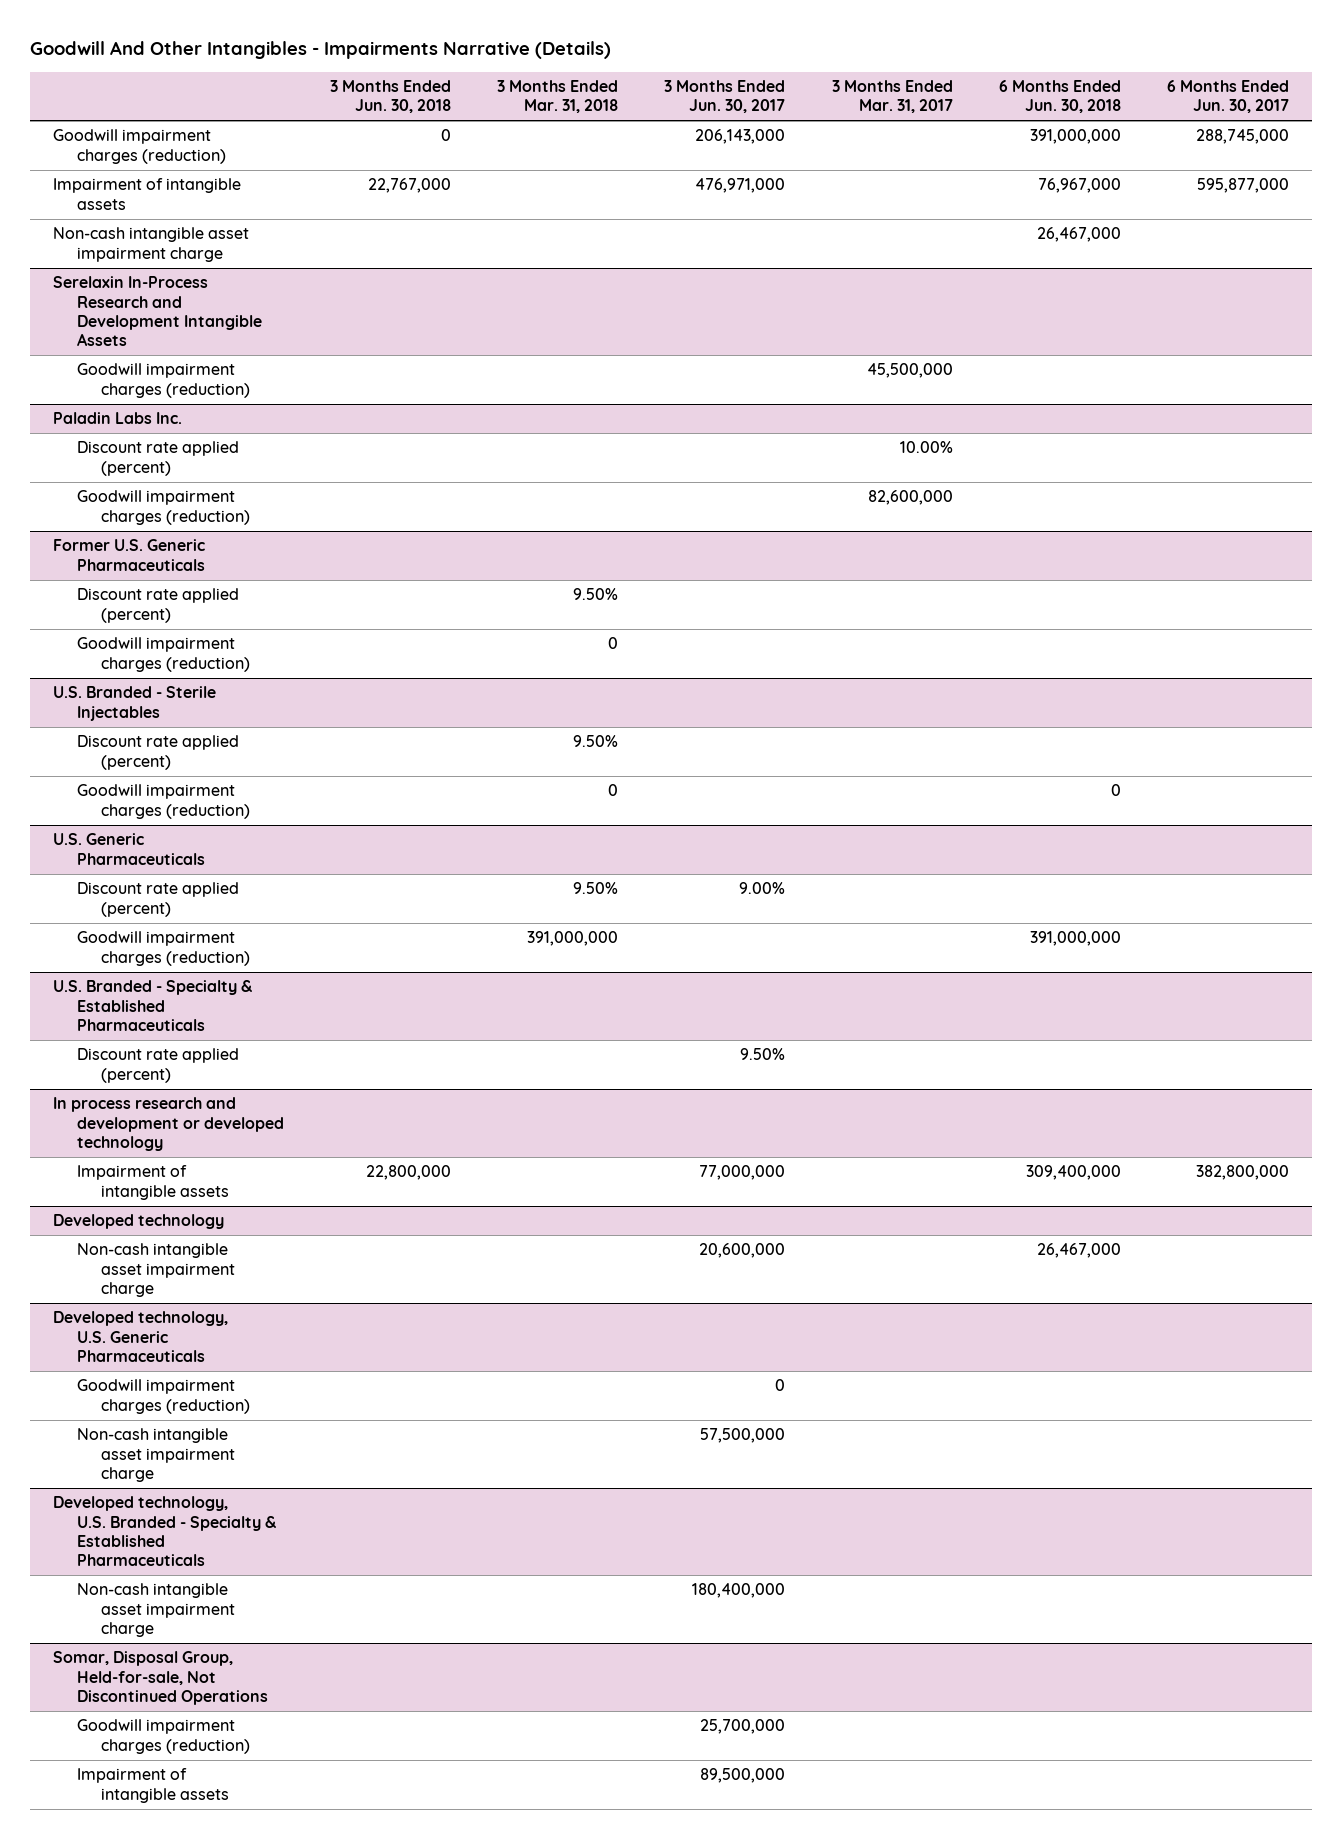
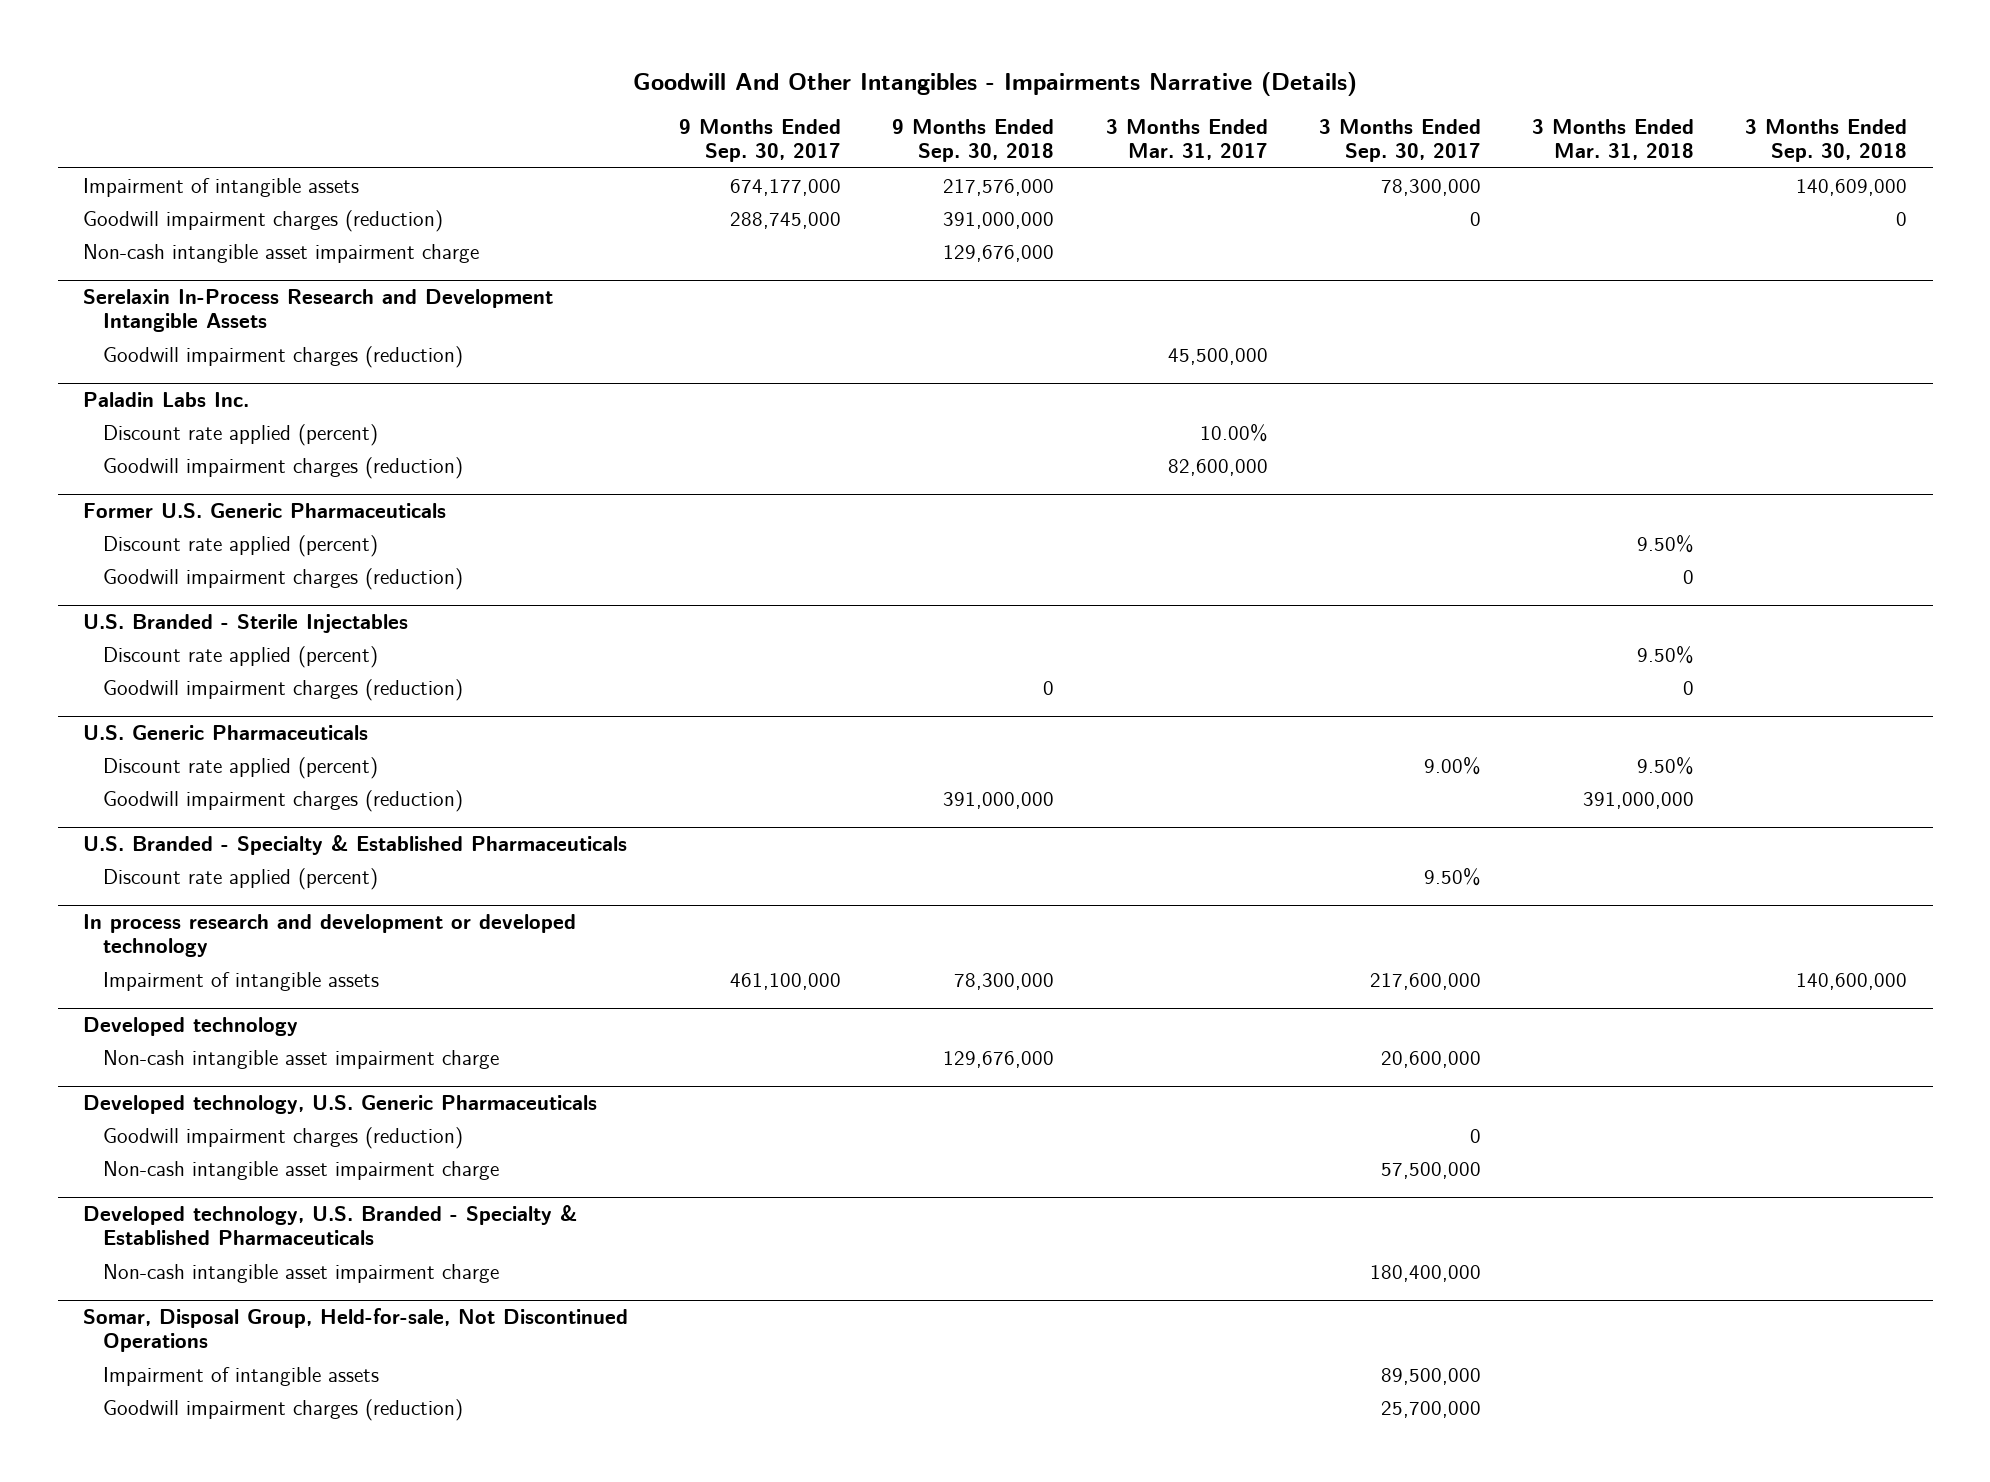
[330,80,452,114] 3 Months Ended Jun. 30, 2018 -> none
[664,80,786,114] 3 Months Ended Jun. 30, 2017 -> none
[998,80,1121,114] 6 Months Ended Jun. 30, 2018 -> none
[1166,80,1289,114] 6 Months Ended Jun. 30, 2017 -> none
none -> [679,118,842,163] 9 Months Ended Sep. 30, 2017
none -> [892,118,1055,163] 9 Months Ended Sep. 30, 2018
none -> [1318,118,1481,163] 3 Months Ended Sep. 30, 2017
none -> [1745,118,1908,163] 3 Months Ended Sep. 30, 2018
[53,129,227,164] Goodwill impairment charges (reduction) -> [83,209,444,232] Goodwill impairment charges (reduction)
[77,1719,251,1754] Goodwill impairment charges (reduction) -> [103,1398,464,1421] Goodwill impairment charges (reduction)

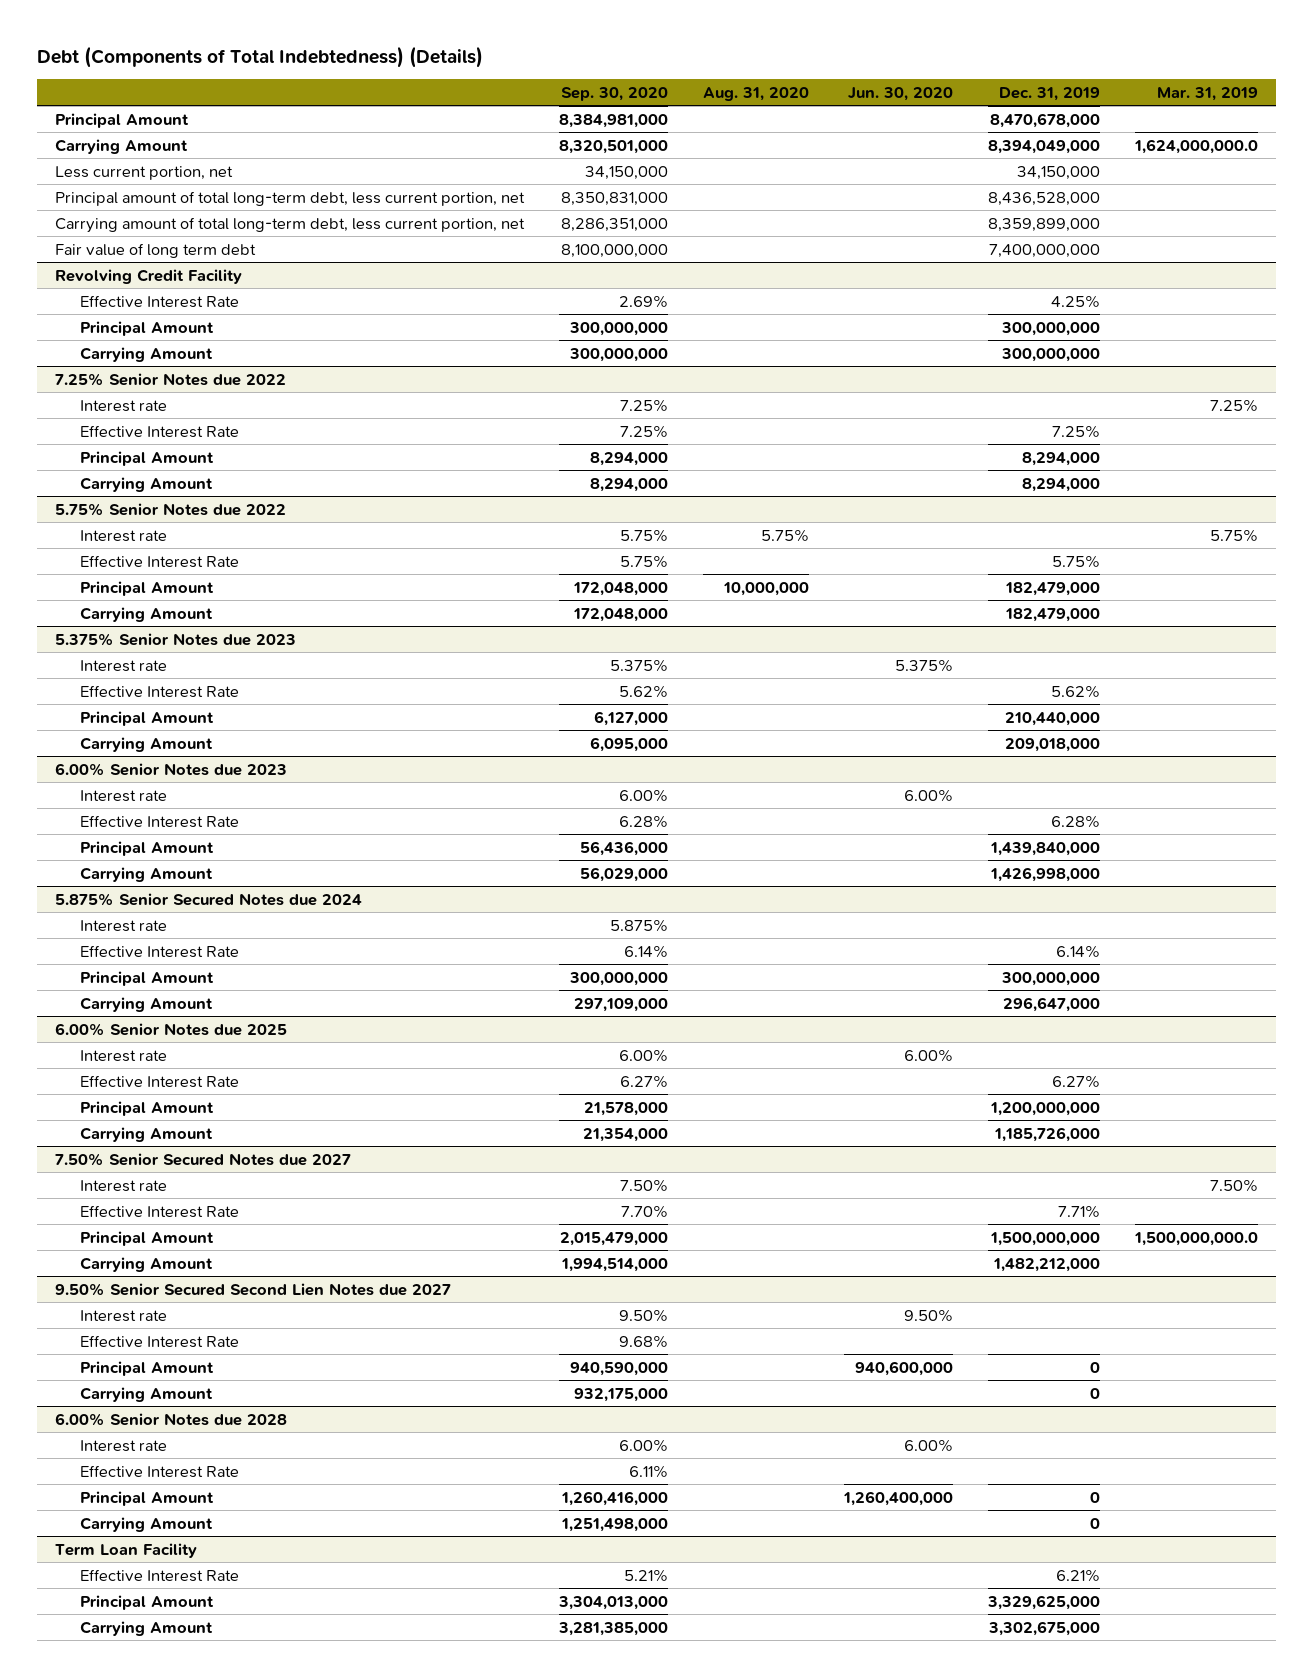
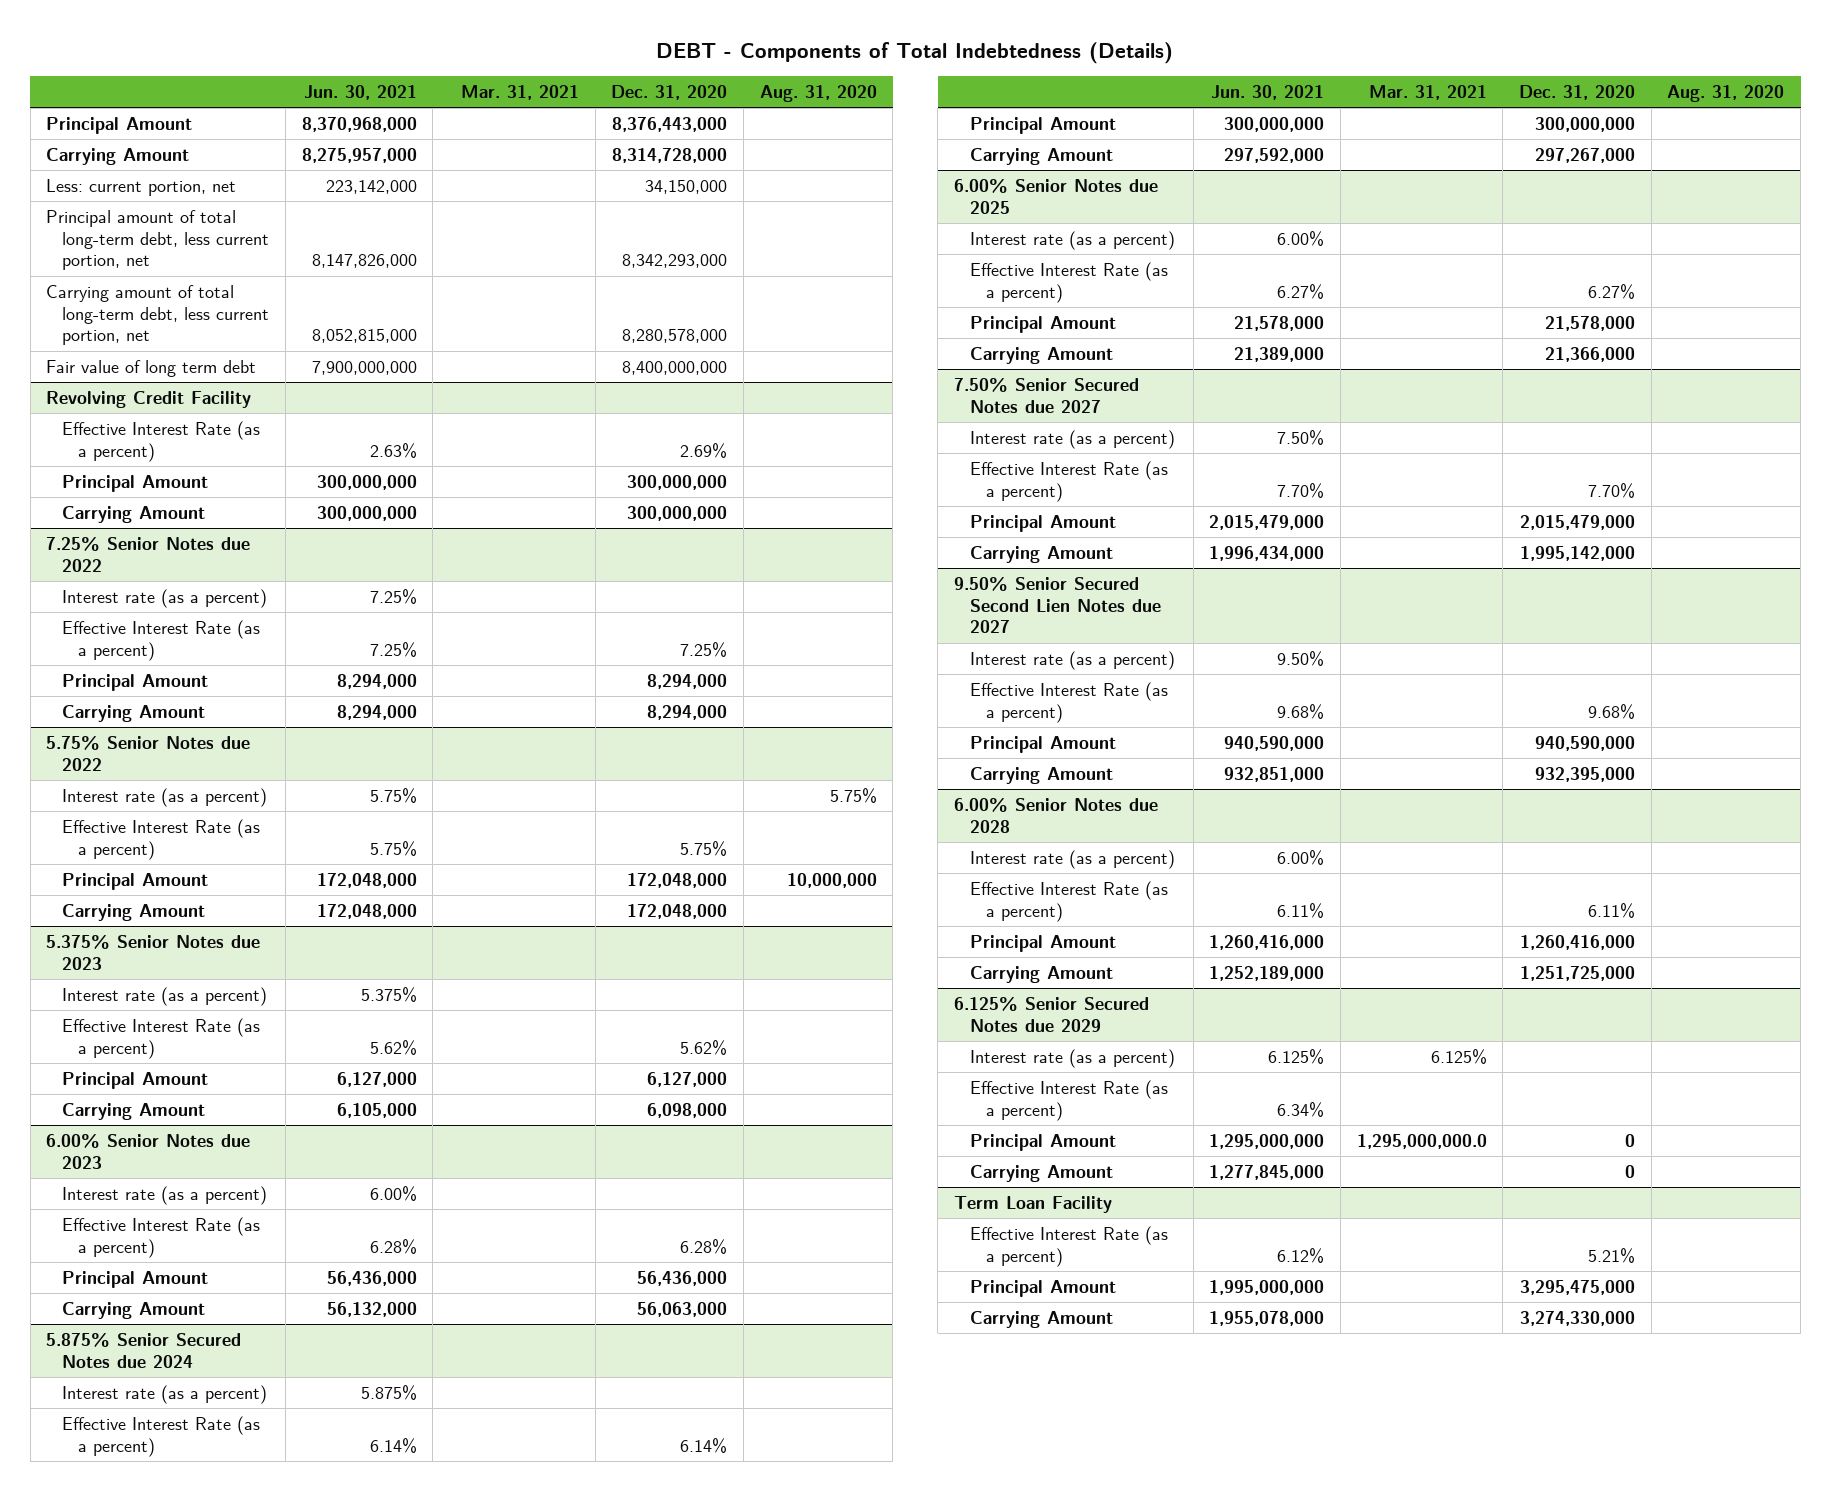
[37,45,484,68] Debt (Components of Total Indebtedness) (Details) -> [656,42,1174,65] DEBT - Components of Total Indebtedness (Details)
[560,86,668,101] Sep. 30, 2020 -> none
[848,86,954,101] Jun. 30, 2020 -> none
[999,86,1101,101] Dec. 31, 2019 -> none
[1157,86,1259,101] Mar. 31, 2019 -> none
none -> [303,85,417,101] Jun. 30, 2021
none -> [460,85,579,101] Mar. 31, 2021
none -> [611,85,728,101] Dec. 31, 2020
[54,165,233,180] Less current portion, net -> [46,178,237,196] Less: current portion, net
[80,294,240,308] Effective Interest Rate -> [62,420,261,462] Effective Interest Rate (as a percent)
[80,399,168,412] Interest rate -> [62,588,268,608] Interest rate (as a percent)
[80,424,240,438] Effective Interest Rate -> [62,619,261,661] Effective Interest Rate (as a percent)
[80,529,168,542] Interest rate -> [62,787,268,807] Interest rate (as a percent)
[80,554,240,568] Effective Interest Rate -> [62,818,261,860] Effective Interest Rate (as a percent)
[80,659,168,672] Interest rate -> [62,986,268,1006] Interest rate (as a percent)
[80,684,240,698] Effective Interest Rate -> [62,1017,261,1059] Effective Interest Rate (as a percent)
[80,789,168,802] Interest rate -> [62,1185,268,1205] Interest rate (as a percent)
[80,814,240,828] Effective Interest Rate -> [62,1216,261,1258] Effective Interest Rate (as a percent)
[80,919,168,932] Interest rate -> [62,1384,268,1404] Interest rate (as a percent)
[80,944,240,958] Effective Interest Rate -> [62,1415,261,1457] Effective Interest Rate (as a percent)
[80,1049,168,1062] Interest rate -> [969,230,1175,250] Interest rate (as a percent)
[80,1074,240,1088] Effective Interest Rate -> [969,261,1168,303] Effective Interest Rate (as a percent)
[80,1179,168,1192] Interest rate -> [969,429,1175,449] Interest rate (as a percent)
[80,1204,240,1218] Effective Interest Rate -> [969,460,1168,502] Effective Interest Rate (as a percent)
[80,1309,168,1322] Interest rate -> [969,650,1175,670] Interest rate (as a percent)
[80,1334,240,1348] Effective Interest Rate -> [969,681,1168,723] Effective Interest Rate (as a percent)
[80,1439,168,1452] Interest rate -> [969,849,1175,869] Interest rate (as a percent)
[80,1464,240,1478] Effective Interest Rate -> [969,880,1168,922] Effective Interest Rate (as a percent)
none -> [954,996,1150,1032] 6.125% Senior Secured Notes due 2029
none -> [969,1048,1175,1068] Interest rate (as a percent)
none -> [969,1079,1168,1121] Effective Interest Rate (as a percent)
none -> [969,1133,1116,1151] Principal Amount
none -> [969,1164,1113,1182] Carrying Amount
[80,1568,240,1582] Effective Interest Rate -> [969,1225,1168,1267] Effective Interest Rate (as a percent)

